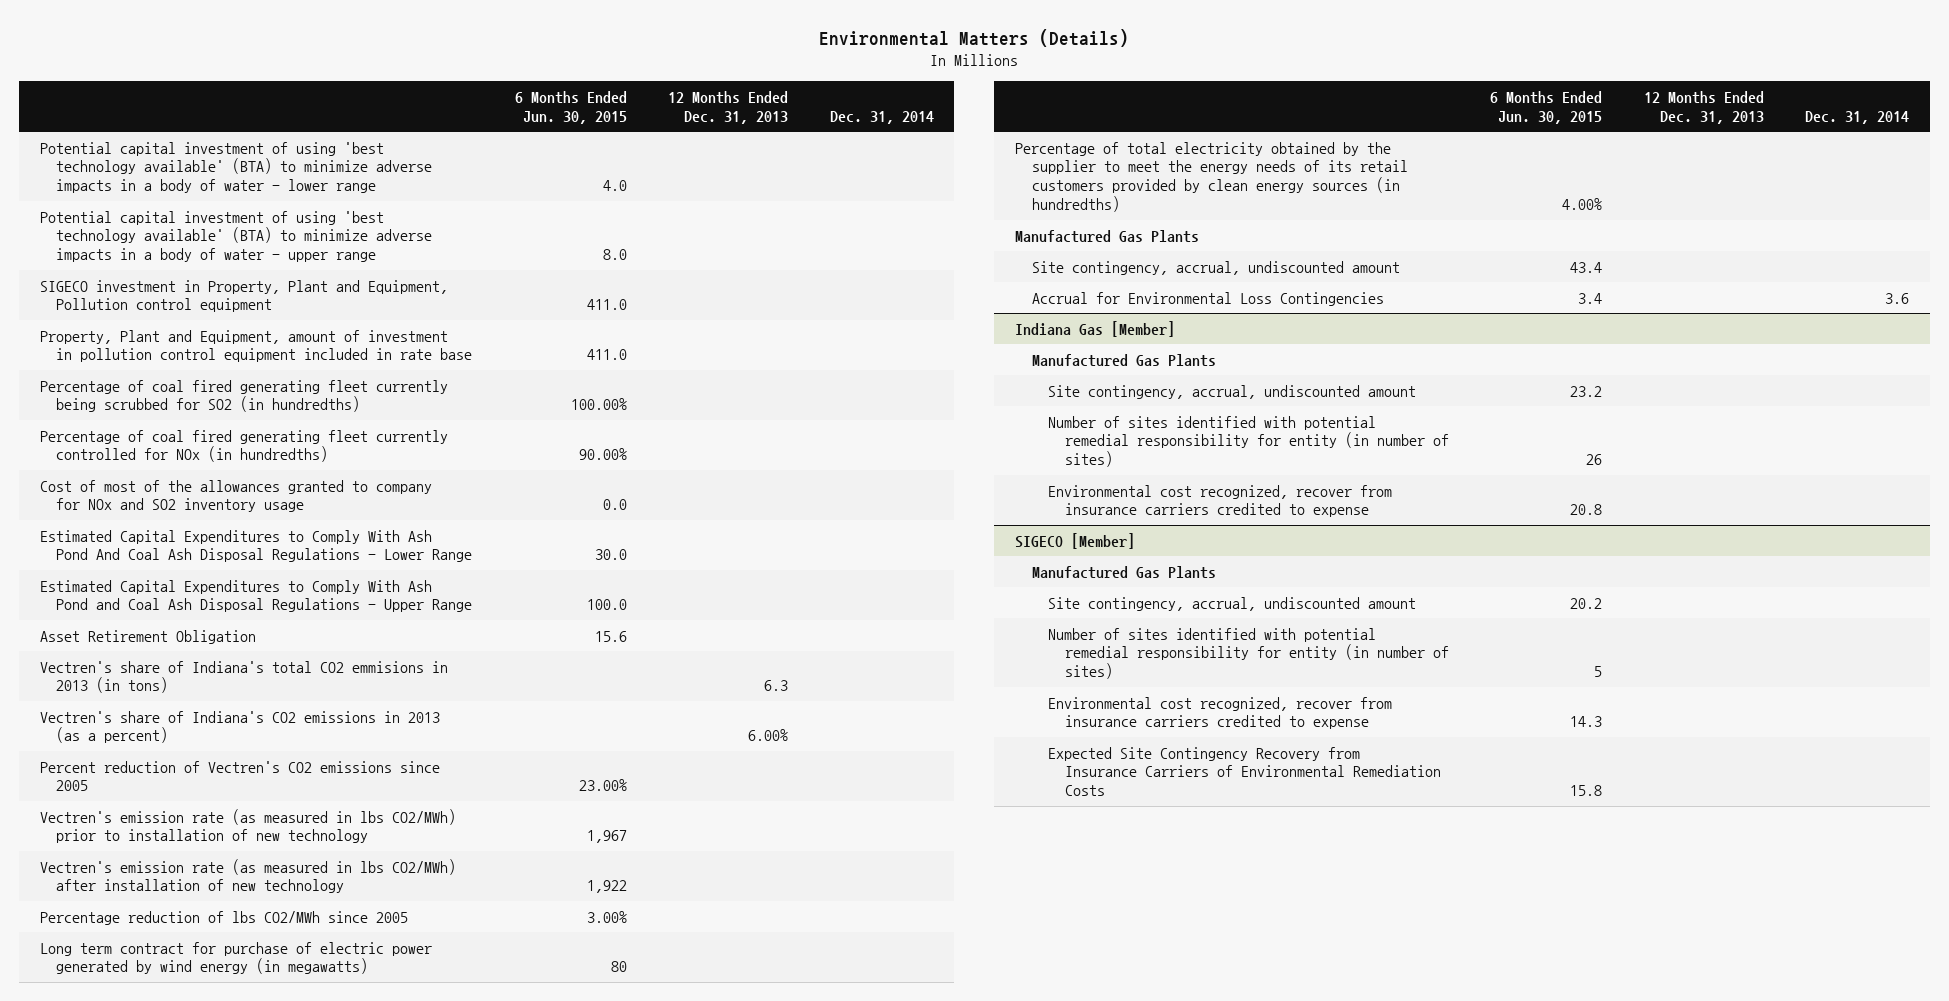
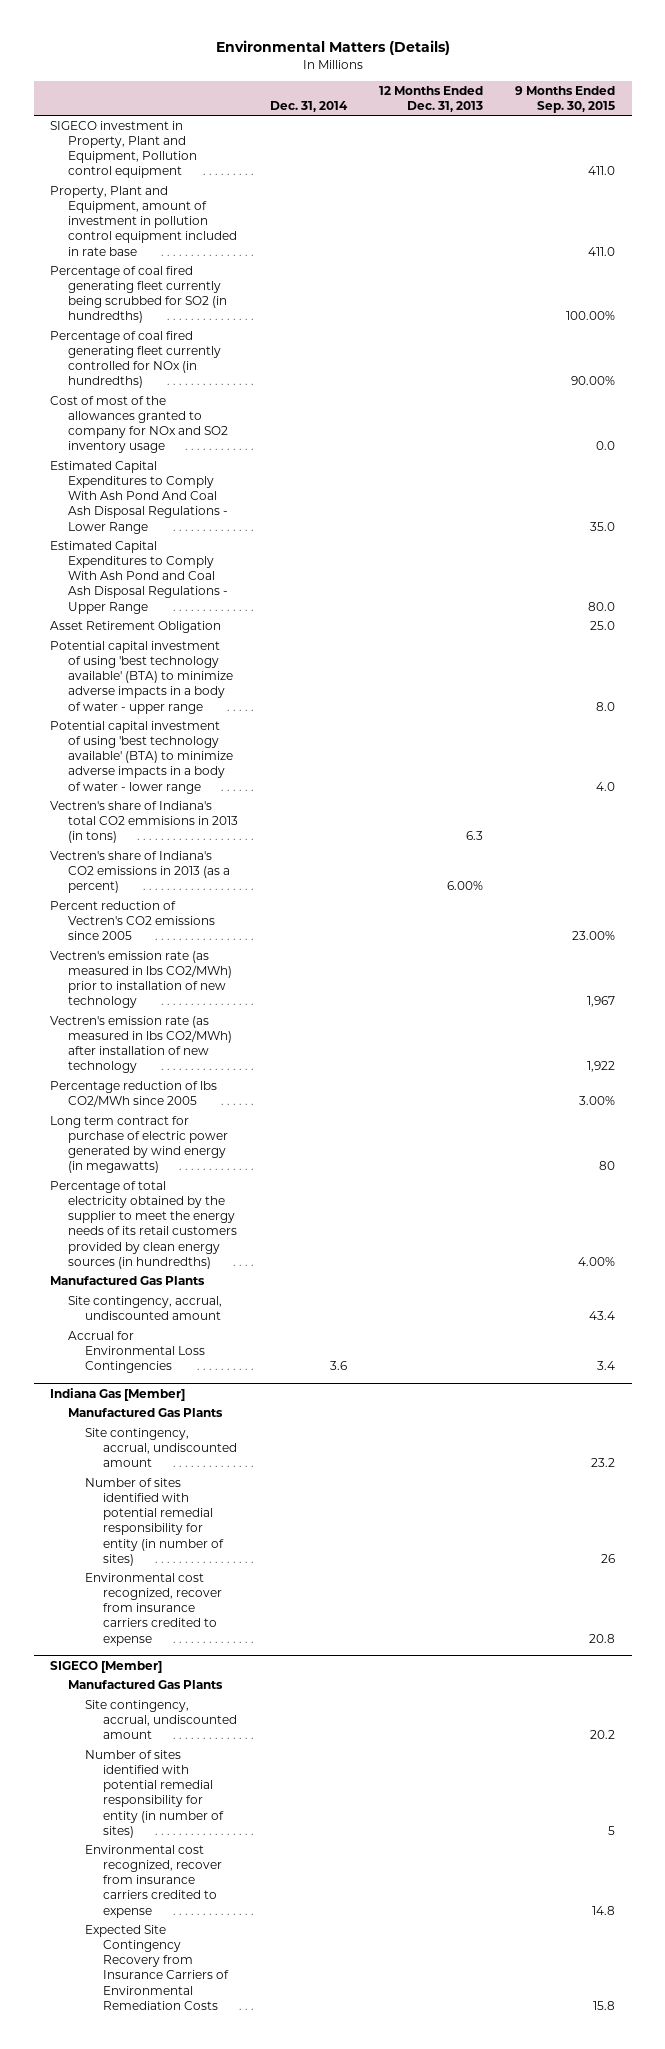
[515,90,628,124] 6 Months Ended Jun. 30, 2015 -> none
none -> [515,85,616,113] 9 Months Ended Sep. 30, 2015
[39,210,433,263] Potential capital investment of using 'best technology available' (BTA) to minimize adverse impacts in a body of water - upper range -> [49,641,233,714] Potential capital investment of using 'best technology available' (BTA) to minimize adverse impacts in a body of water - upper range
[39,141,433,194] Potential capital investment of using 'best technology available' (BTA) to minimize adverse impacts in a body of water - lower range -> [49,721,233,794] Potential capital investment of using 'best technology available' (BTA) to minimize adverse impacts in a body of water - lower range

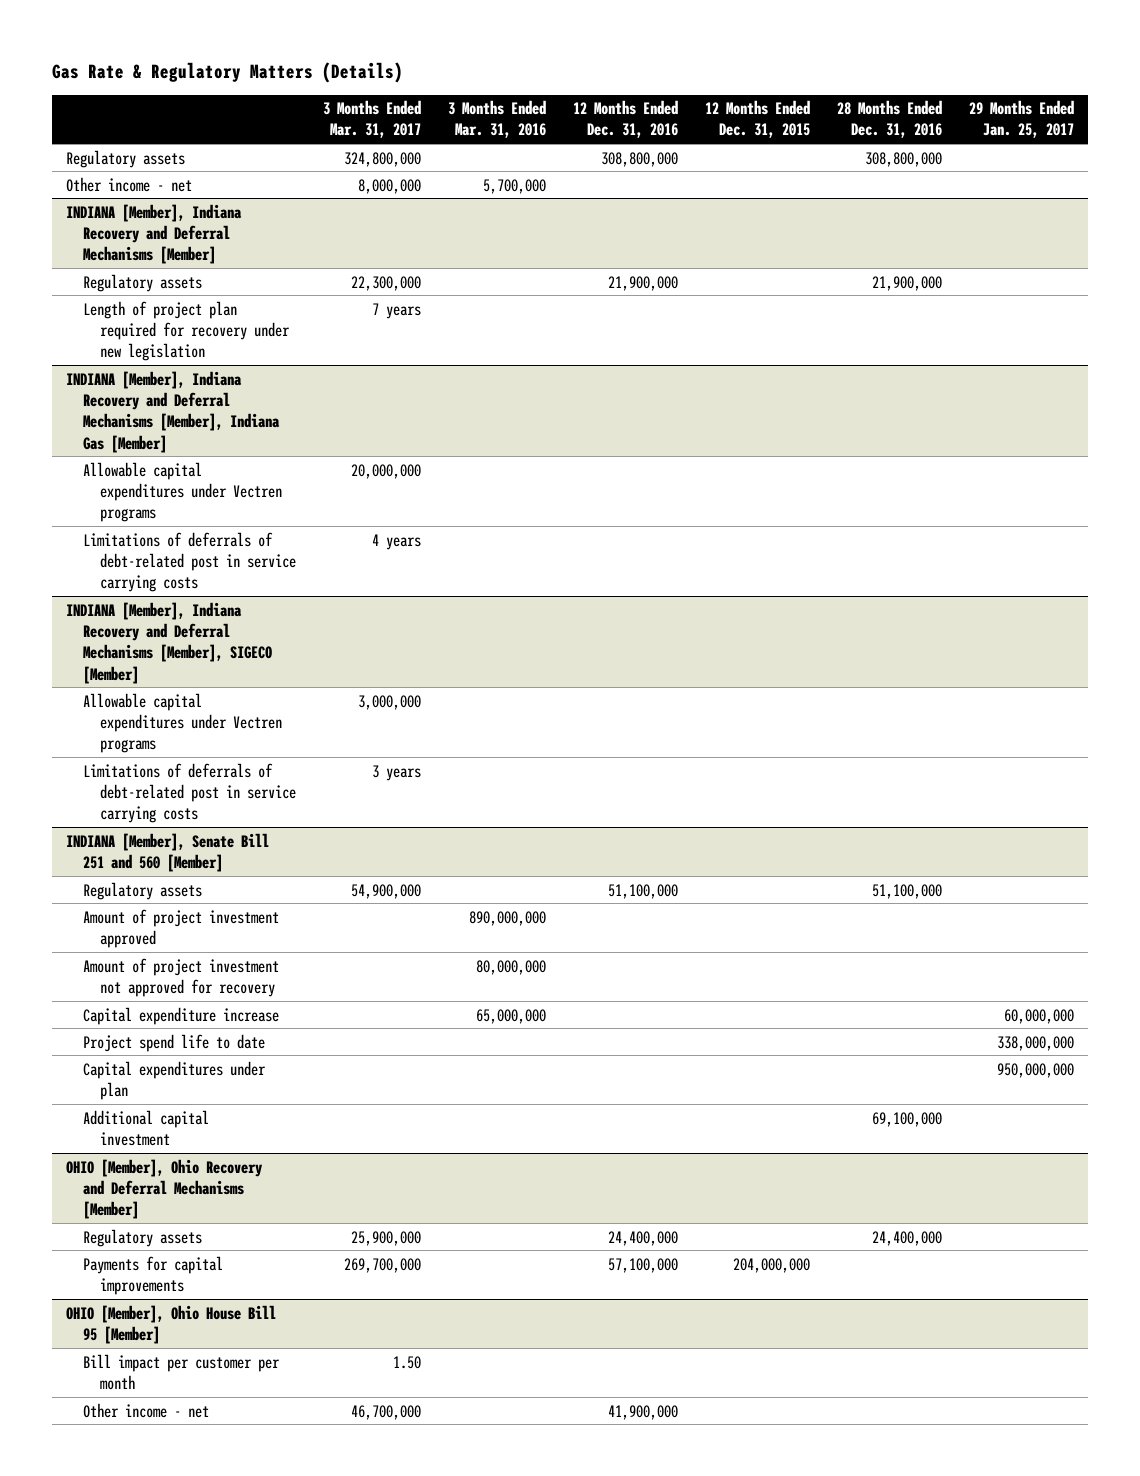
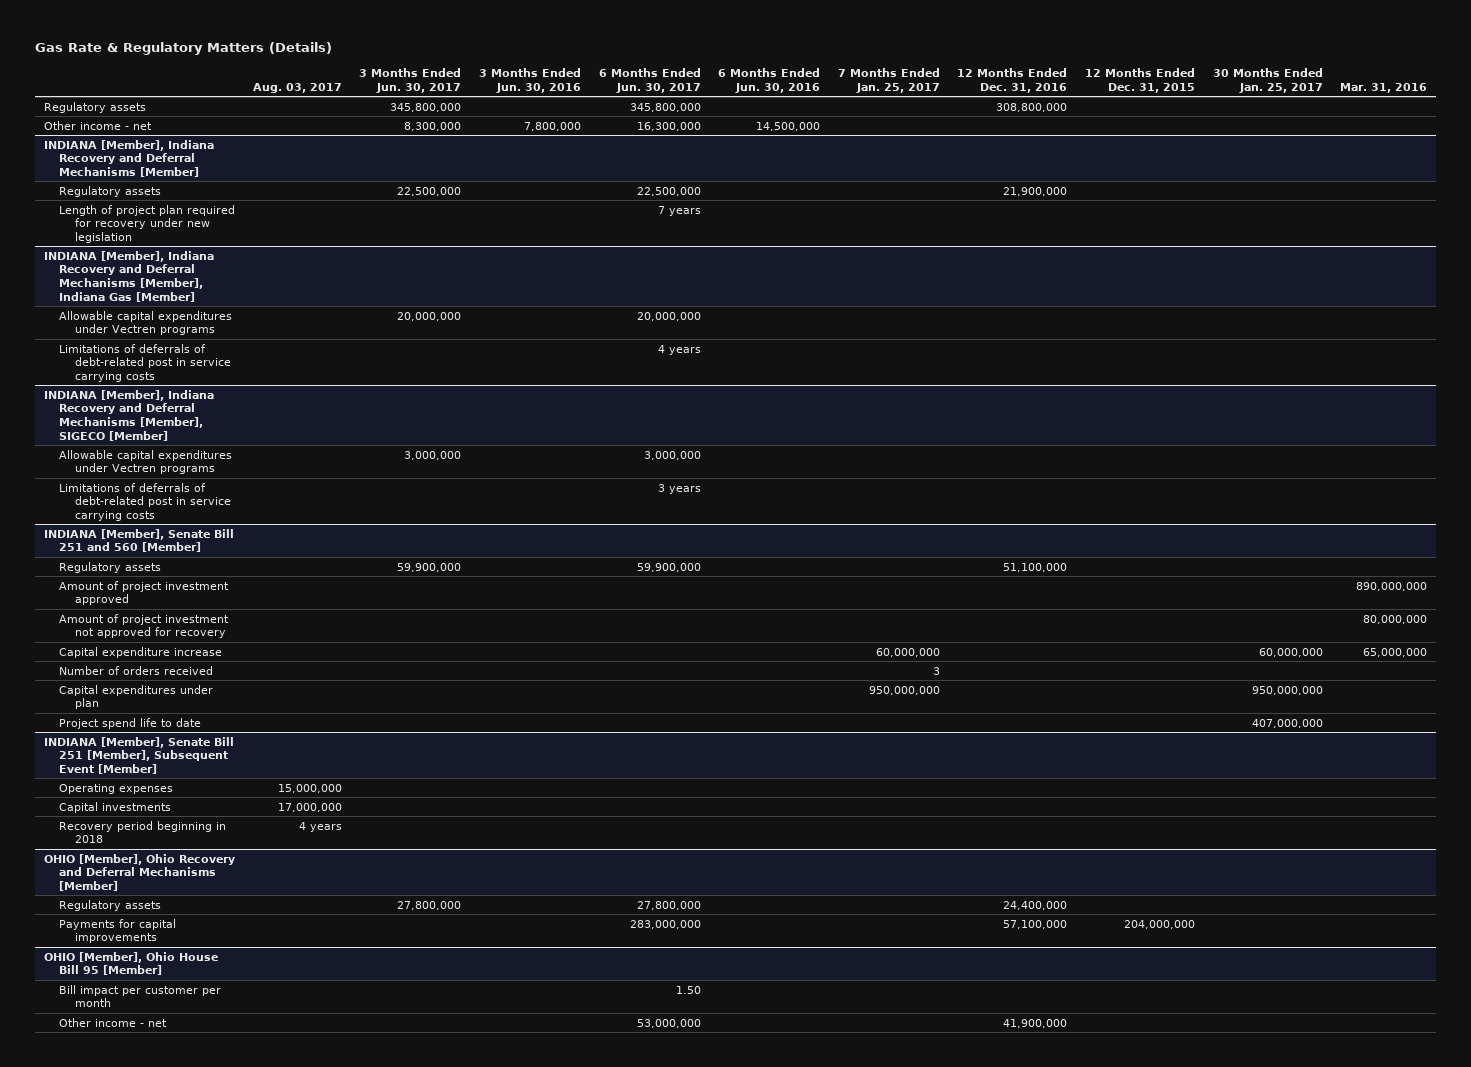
[322,100,421,139] 3 Months Ended Mar. 31, 2017 -> none
[447,100,546,139] 3 Months Ended Mar. 31, 2016 -> none
[837,100,943,139] 28 Months Ended Dec. 31, 2016 -> none
[969,100,1075,139] 29 Months Ended Jan. 25, 2017 -> none
none -> [252,83,342,94] Aug. 03, 2017
none -> [359,68,462,94] 3 Months Ended Jun. 30, 2017
none -> [479,68,582,94] 3 Months Ended Jun. 30, 2016
none -> [598,68,701,94] 6 Months Ended Jun. 30, 2017
none -> [718,68,821,94] 6 Months Ended Jun. 30, 2016
none -> [837,68,940,94] 7 Months Ended Jan. 25, 2017
none -> [1212,68,1323,94] 30 Months Ended Jan. 25, 2017
none -> [1340,83,1428,94] Mar. 31, 2016
none -> [59,665,214,675] Number of orders received
[82,1109,209,1146] Additional capital investment -> none
[82,1033,265,1052] Project spend life to date -> [59,717,202,729] Project spend life to date
none -> [43,736,234,774] INDIANA [Member], Senate Bill 251 [Member], Subsequent Event [Member]
none -> [59,783,174,794] Operating expenses
none -> [59,801,172,813] Capital investments
none -> [59,820,227,844] Recovery period beginning in 2018

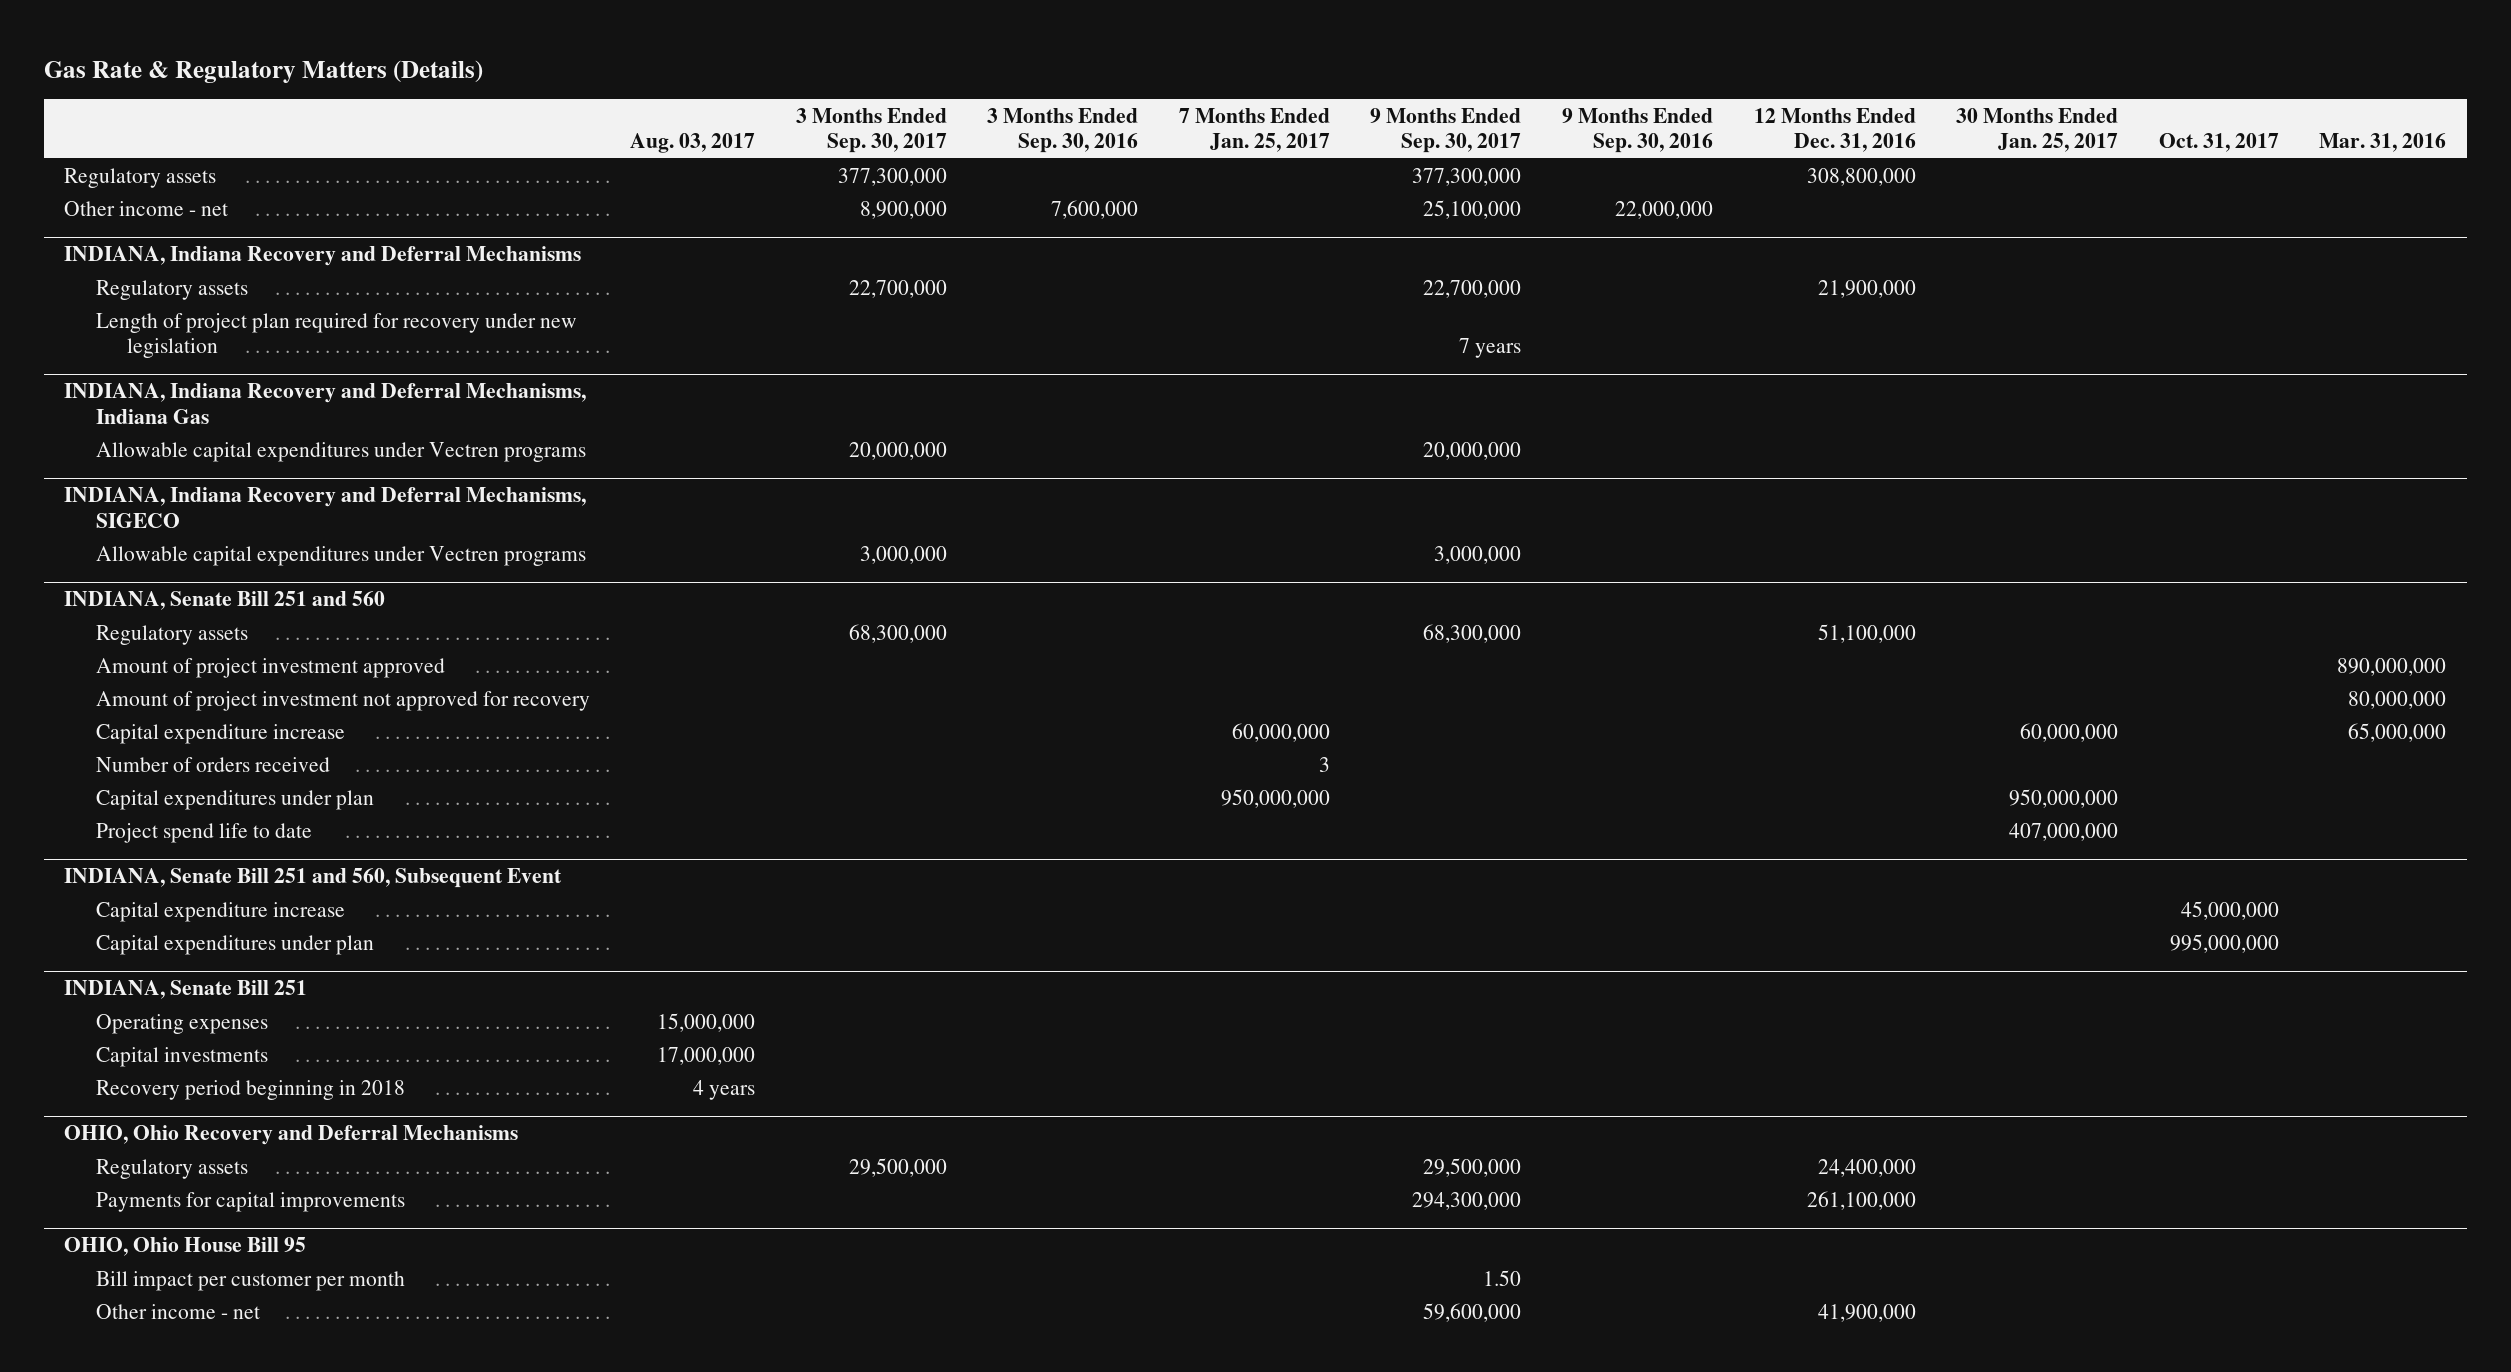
[359,68,462,94] 3 Months Ended Jun. 30, 2017 -> none
[479,68,582,94] 3 Months Ended Jun. 30, 2016 -> none
[598,68,701,94] 6 Months Ended Jun. 30, 2017 -> none
[718,68,821,94] 6 Months Ended Jun. 30, 2016 -> none
[1085,68,1196,94] 12 Months Ended Dec. 31, 2015 -> none
none -> [795,107,947,154] 3 Months Ended Sep. 30, 2017
none -> [987,107,1139,154] 3 Months Ended Sep. 30, 2016
none -> [1370,107,1522,154] 9 Months Ended Sep. 30, 2017
none -> [1561,107,1713,154] 9 Months Ended Sep. 30, 2016
none -> [2158,133,2279,153] Oct. 31, 2017
[43,139,214,177] INDIANA [Member], Indiana Recovery and Deferral Mechanisms [Member] -> [64,246,582,267] INDIANA, Indiana Recovery and Deferral Mechanisms
[43,250,214,302] INDIANA [Member], Indiana Recovery and Deferral Mechanisms [Member], Indiana Gas [Member] -> [64,383,587,424] INDIANA, Indiana Recovery and Deferral Mechanisms, Indiana Gas
[59,343,231,382] Limitations of deferrals of debt-related post in service carrying costs -> none
[43,389,214,441] INDIANA [Member], Indiana Recovery and Deferral Mechanisms [Member], SIGECO [Member] -> [64,487,587,528] INDIANA, Indiana Recovery and Deferral Mechanisms, SIGECO
[59,482,231,521] Limitations of deferrals of debt-related post in service carrying costs -> none
[43,528,234,553] INDIANA [Member], Senate Bill 251 and 560 [Member] -> [64,591,386,611] INDIANA, Senate Bill 251 and 560
[59,783,174,794] Operating expenses -> none
[59,801,172,813] Capital investments -> none
[59,820,227,844] Recovery period beginning in 2018 -> none
[43,736,234,774] INDIANA [Member], Senate Bill 251 [Member], Subsequent Event [Member] -> [64,868,563,889] INDIANA, Senate Bill 251 and 560, Subsequent Event
none -> [95,901,345,922] Capital expenditure increase
none -> [95,934,374,955] Capital expenditures under plan
none -> [64,980,308,1000] INDIANA, Senate Bill 251
none -> [95,1013,268,1034] Operating expenses
none -> [95,1046,268,1067] Capital investments
none -> [95,1079,405,1100] Recovery period beginning in 2018
[43,853,235,891] OHIO [Member], Ohio Recovery and Deferral Mechanisms [Member] -> [64,1125,519,1146] OHIO, Ohio Recovery and Deferral Mechanisms
[1003,919,1068,929] 57,100,000 -> [1806,1190,1916,1210] 261,100,000
[43,951,218,976] OHIO [Member], Ohio House Bill 95 [Member] -> [64,1237,307,1257] OHIO, Ohio House Bill 95

